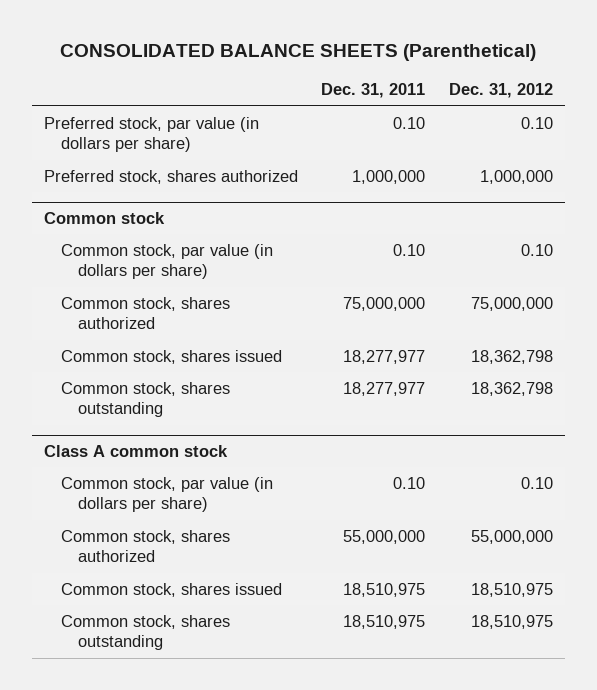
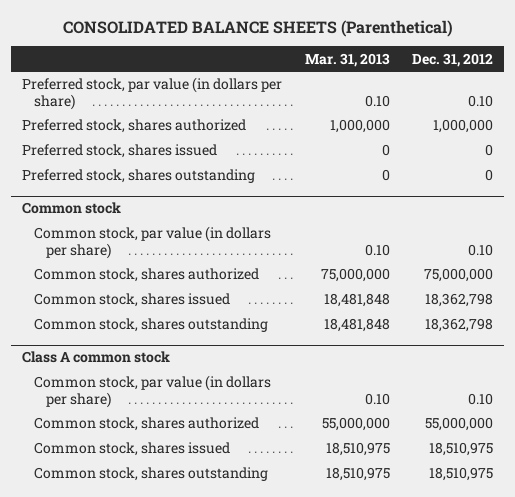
[321,83,426,99] Dec. 31, 2011 -> none
none -> [304,52,390,67] Mar. 31, 2013
none -> [22,144,218,159] Preferred stock, shares issued
none -> [22,169,256,184] Preferred stock, shares outstanding

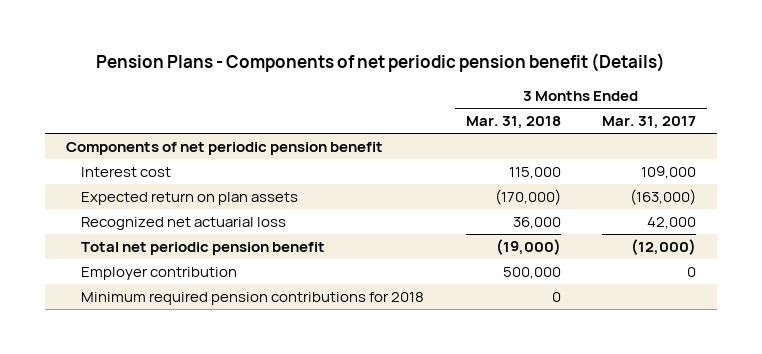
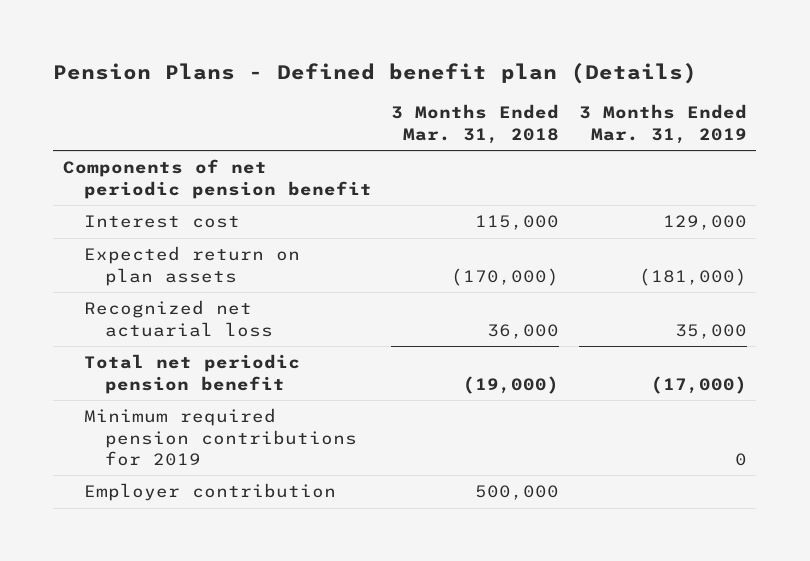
[96,53,666,73] Pension Plans - Components of net periodic pension benefit (Details) -> [53,63,698,85] Pension Plans - Defined benefit plan (Details)
[602,116,697,130] Mar. 31, 2017 -> none
none -> [578,104,747,144] 3 Months Ended Mar. 31, 2019
none -> [83,408,357,466] Minimum required pension contributions for 2019
[81,291,425,305] Minimum required pension contributions for 2018 -> none

